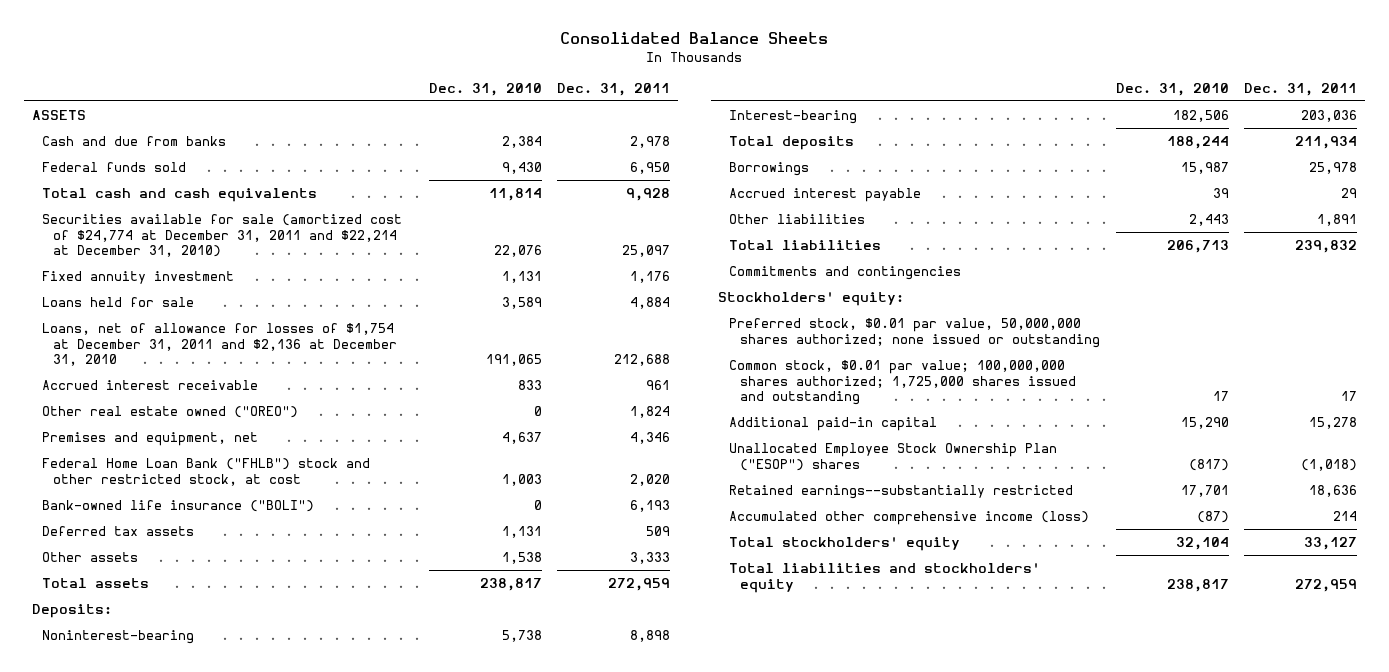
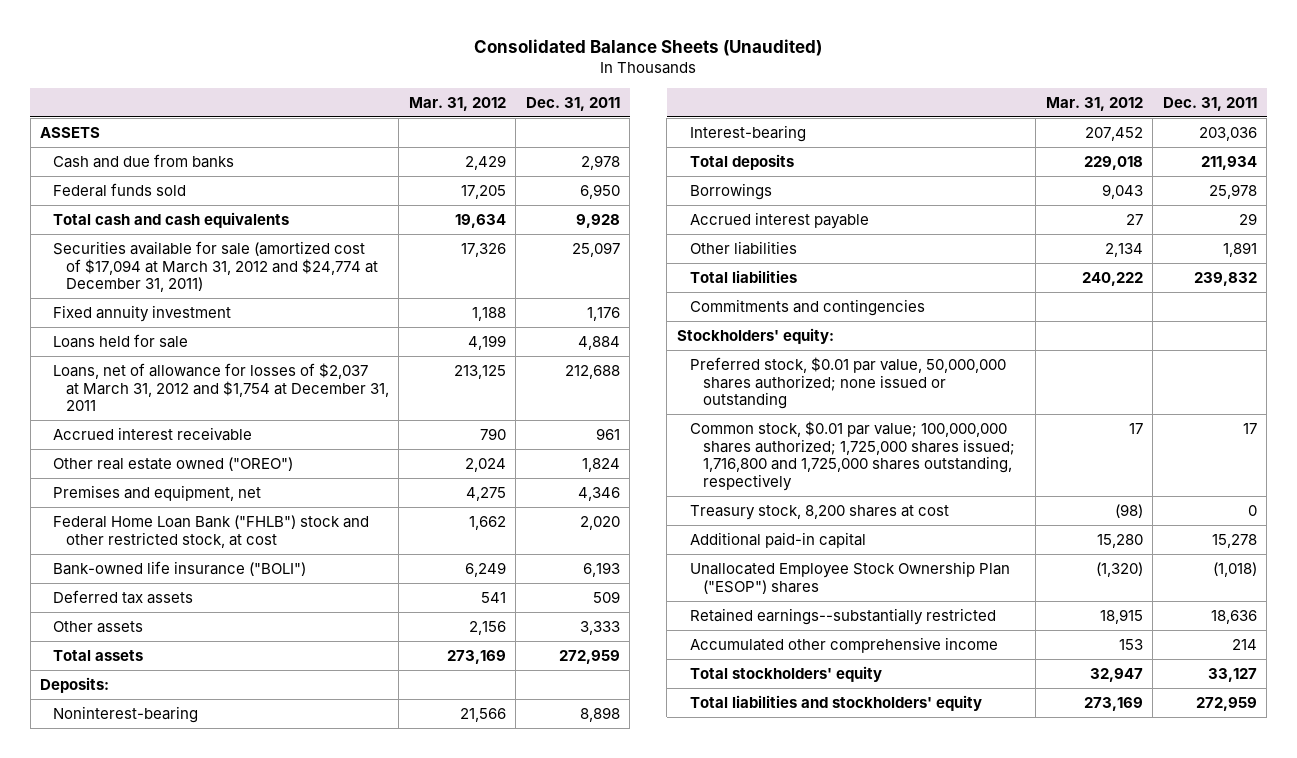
[560,32,829,45] Consolidated Balance Sheets -> [474,39,823,57] Consolidated Balance Sheets (Unaudited)
[428,82,542,96] Dec. 31, 2010 -> none
none -> [408,96,506,111] Mar. 31, 2012
[42,213,403,258] Securities available for sale (amortized cost of $24,774 at December 31, 2011 and $22,214 at December 31, 2010) -> [53,240,378,293] Securities available for sale (amortized cost of $17,094 at March 31, 2012 and $24,774 at December 31, 2011)
[42,322,398,367] Loans, net of allowance for losses of $1,754 at December 31, 2011 and $2,136 at December 31, 2010 -> [53,362,389,412] Loans, net of allowance for losses of $2,037 at March 31, 2012 and $1,754 at December 31, 2011
[729,359,1077,406] Common stock, $0.01 par value; 100,000,000 shares authorized; 1,725,000 shares issued and outstanding -> [689,420,1015,492] Common stock, $0.01 par value; 100,000,000 shares authorized; 1,725,000 shares issued; 1,716,800 and 1,725,000 shares outstanding, respectively
none -> [689,504,949,520] Treasury stock, 8,200 shares at cost
[729,510,1090,525] Accumulated other comprehensive income (loss) -> [689,636,998,653] Accumulated other comprehensive income

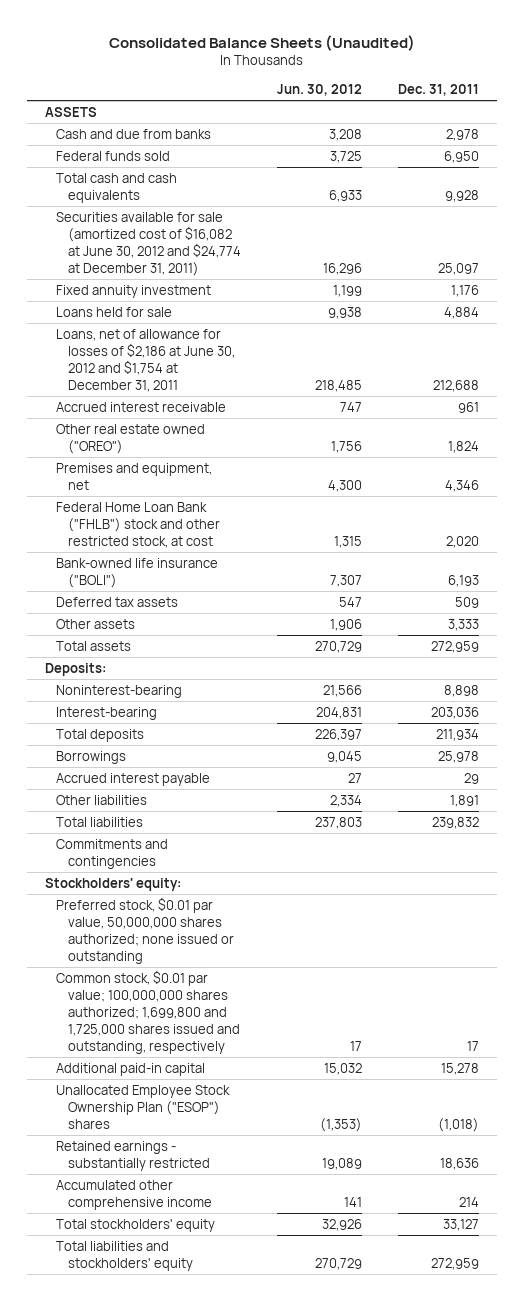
[408,96,506,111] Mar. 31, 2012 -> none
none -> [276,84,362,97] Jun. 30, 2012
[53,240,378,293] Securities available for sale (amortized cost of $17,094 at March 31, 2012 and $24,774 at December 31, 2011) -> [56,211,241,276] Securities available for sale (amortized cost of $16,082 at June 30, 2012 and $24,774 at December 31, 2011)
[53,362,389,412] Loans, net of allowance for losses of $2,037 at March 31, 2012 and $1,754 at December 31, 2011 -> [56,328,235,392] Loans, net of allowance for losses of $2,186 at June 30, 2012 and $1,754 at December 31, 2011
[689,504,949,520] Treasury stock, 8,200 shares at cost -> none
[689,420,1015,492] Common stock, $0.01 par value; 100,000,000 shares authorized; 1,725,000 shares issued; 1,716,800 and 1,725,000 shares outstanding, respectively -> [56,969,240,1054] Common stock, $0.01 par value; 100,000,000 shares authorized; 1,699,800 and 1,725,000 shares issued and outstanding, respectively
[689,607,996,625] Retained earnings--substantially restricted -> [56,1140,210,1171] Retained earnings - substantially restricted

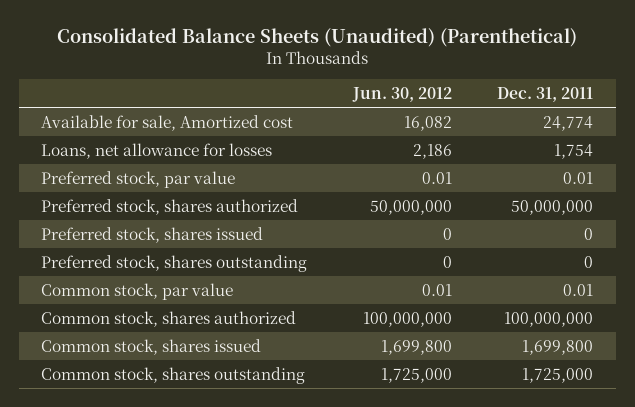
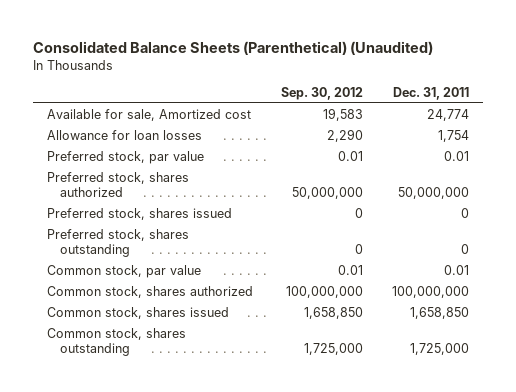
[57,27,578,47] Consolidated Balance Sheets (Unaudited) (Parenthetical) -> [33,40,434,55] Consolidated Balance Sheets (Parenthetical) (Unaudited)
[351,86,452,102] Jun. 30, 2012 -> none
none -> [281,87,364,101] Sep. 30, 2012
[41,142,273,159] Loans, net allowance for losses -> [47,129,203,140] Allowance for loan losses
[522,339,594,355] 1,699,800 -> [409,306,469,319] 1,658,850

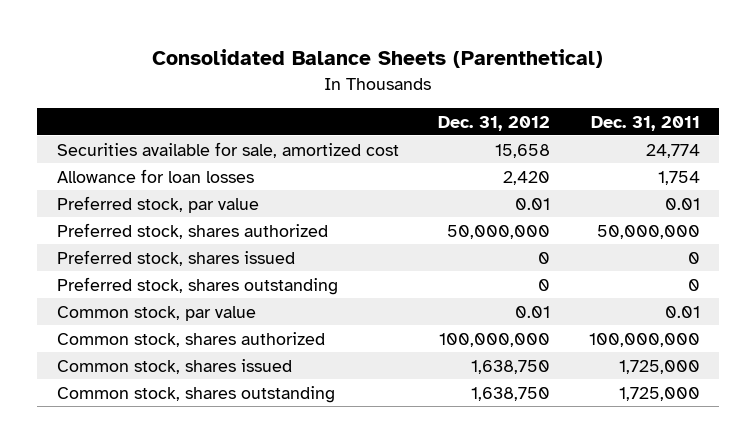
[33,40,434,55] Consolidated Balance Sheets (Parenthetical) (Unaudited) -> [152,49,604,69] Consolidated Balance Sheets (Parenthetical)
[281,87,364,101] Sep. 30, 2012 -> none
none -> [437,115,550,131] Dec. 31, 2012
[47,108,252,121] Available for sale, Amortized cost -> [56,141,399,158] Securities available for sale, amortized cost
[409,306,469,319] 1,658,850 -> [618,359,700,374] 1,725,000

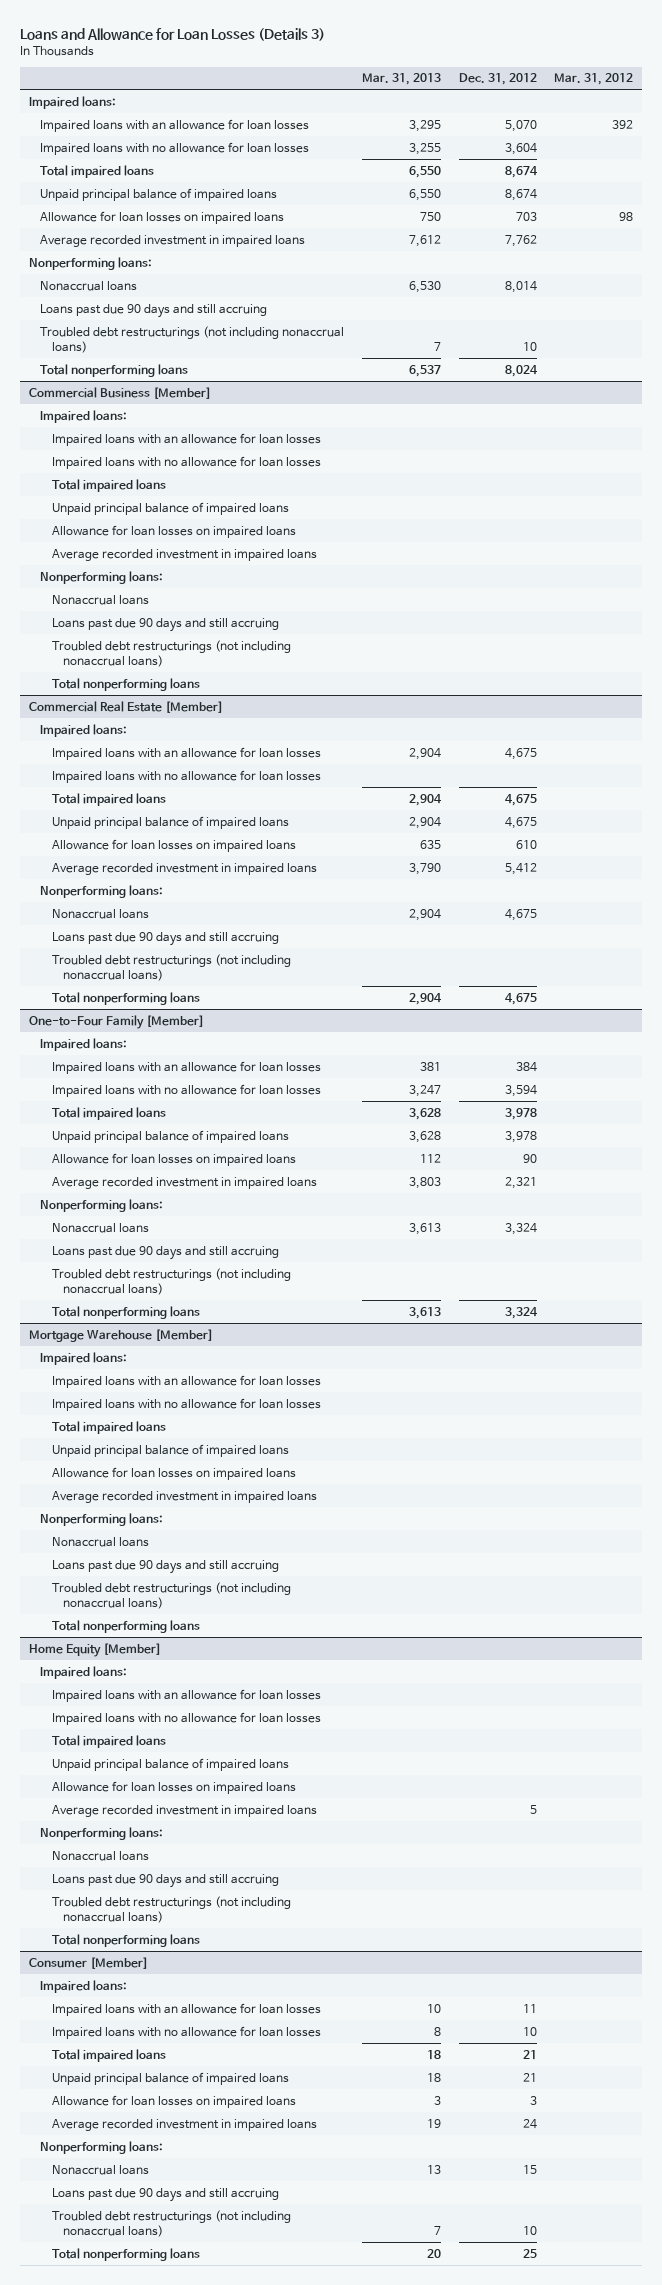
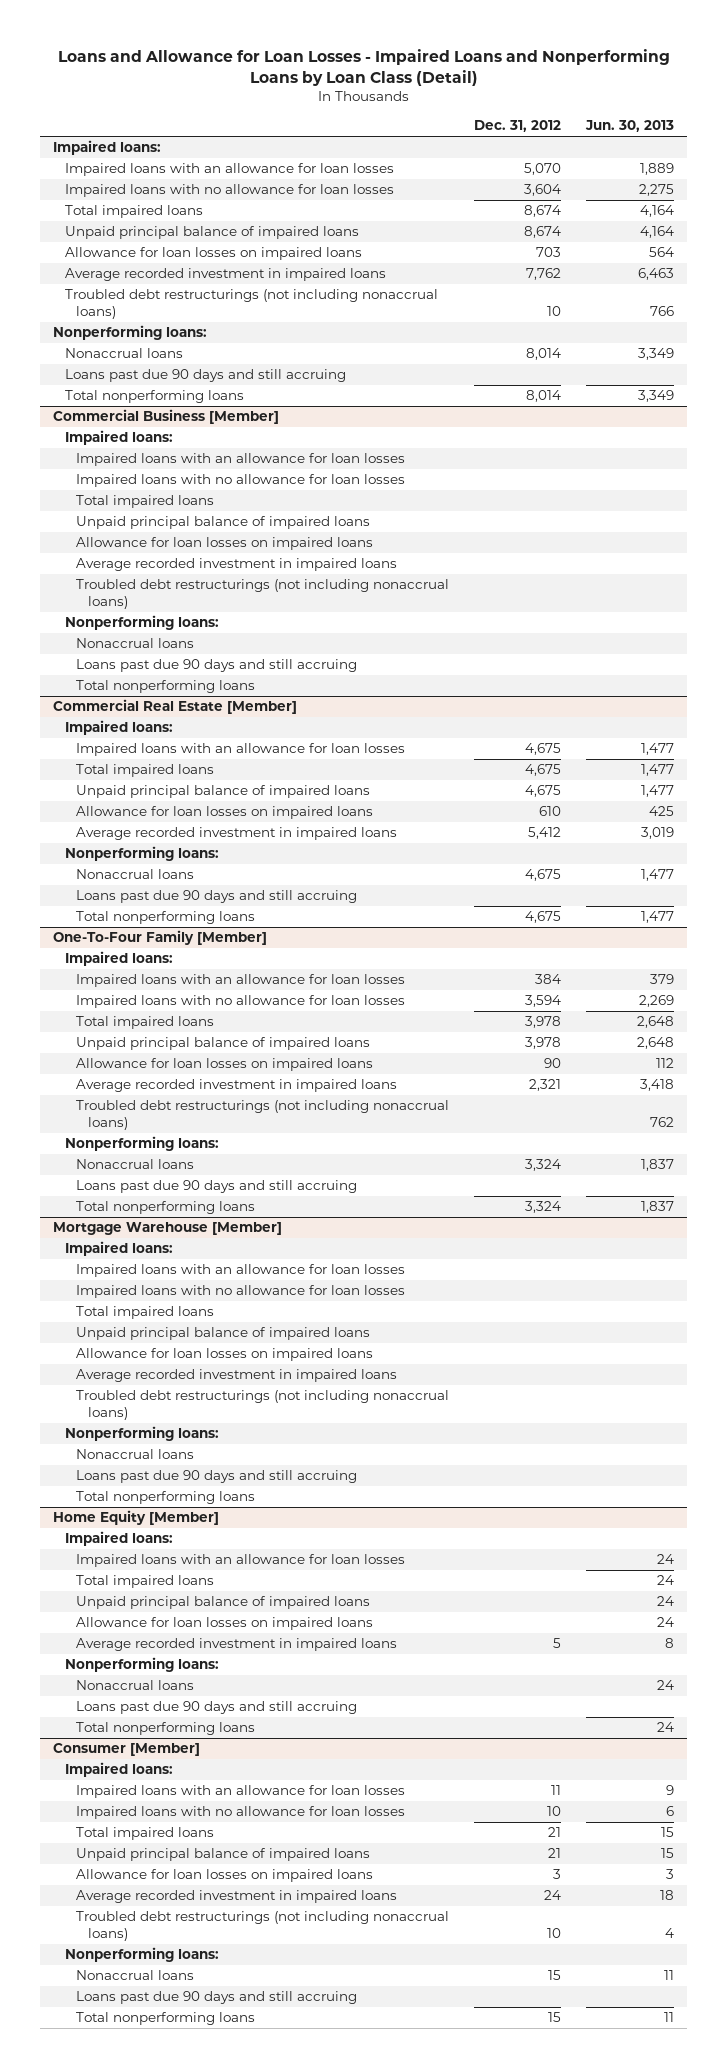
[20,27,326,41] Loans and Allowance for Loan Losses (Details 3) -> [57,48,670,86] Loans and Allowance for Loan Losses - Impaired Loans and Nonperforming Loans by Loan Class (Detail)
[362,73,442,86] Mar. 31, 2013 -> none
[554,73,634,86] Mar. 31, 2012 -> none
none -> [585,120,675,133] Jun. 30, 2013
[40,325,345,353] Troubled debt restructurings (not including nonaccrual loans) -> [64,289,438,320] Troubled debt restructurings (not including nonaccrual loans)
[504,364,538,377] 8,024 -> [526,390,562,403] 8,014
[51,639,291,667] Troubled debt restructurings (not including nonaccrual loans) -> [76,579,450,610] Troubled debt restructurings (not including nonaccrual loans)
[51,769,321,783] Impaired loans with no allowance for loan losses -> none
[51,953,291,981] Troubled debt restructurings (not including nonaccrual loans) -> none
[28,1014,204,1029] One-to-Four Family [Member] -> [52,930,267,946] One-To-Four Family [Member]
none -> [76,1100,450,1131] Troubled debt restructurings (not including nonaccrual loans)
[51,1267,291,1295] Troubled debt restructurings (not including nonaccrual loans) -> none
[51,1581,291,1609] Troubled debt restructurings (not including nonaccrual loans) -> [76,1390,450,1421] Troubled debt restructurings (not including nonaccrual loans)
[51,1711,321,1725] Impaired loans with no allowance for loan losses -> none
[51,1895,291,1923] Troubled debt restructurings (not including nonaccrual loans) -> none
[51,2209,291,2237] Troubled debt restructurings (not including nonaccrual loans) -> [76,1911,450,1942] Troubled debt restructurings (not including nonaccrual loans)
[522,2248,537,2258] 25 -> [548,2012,562,2023] 15

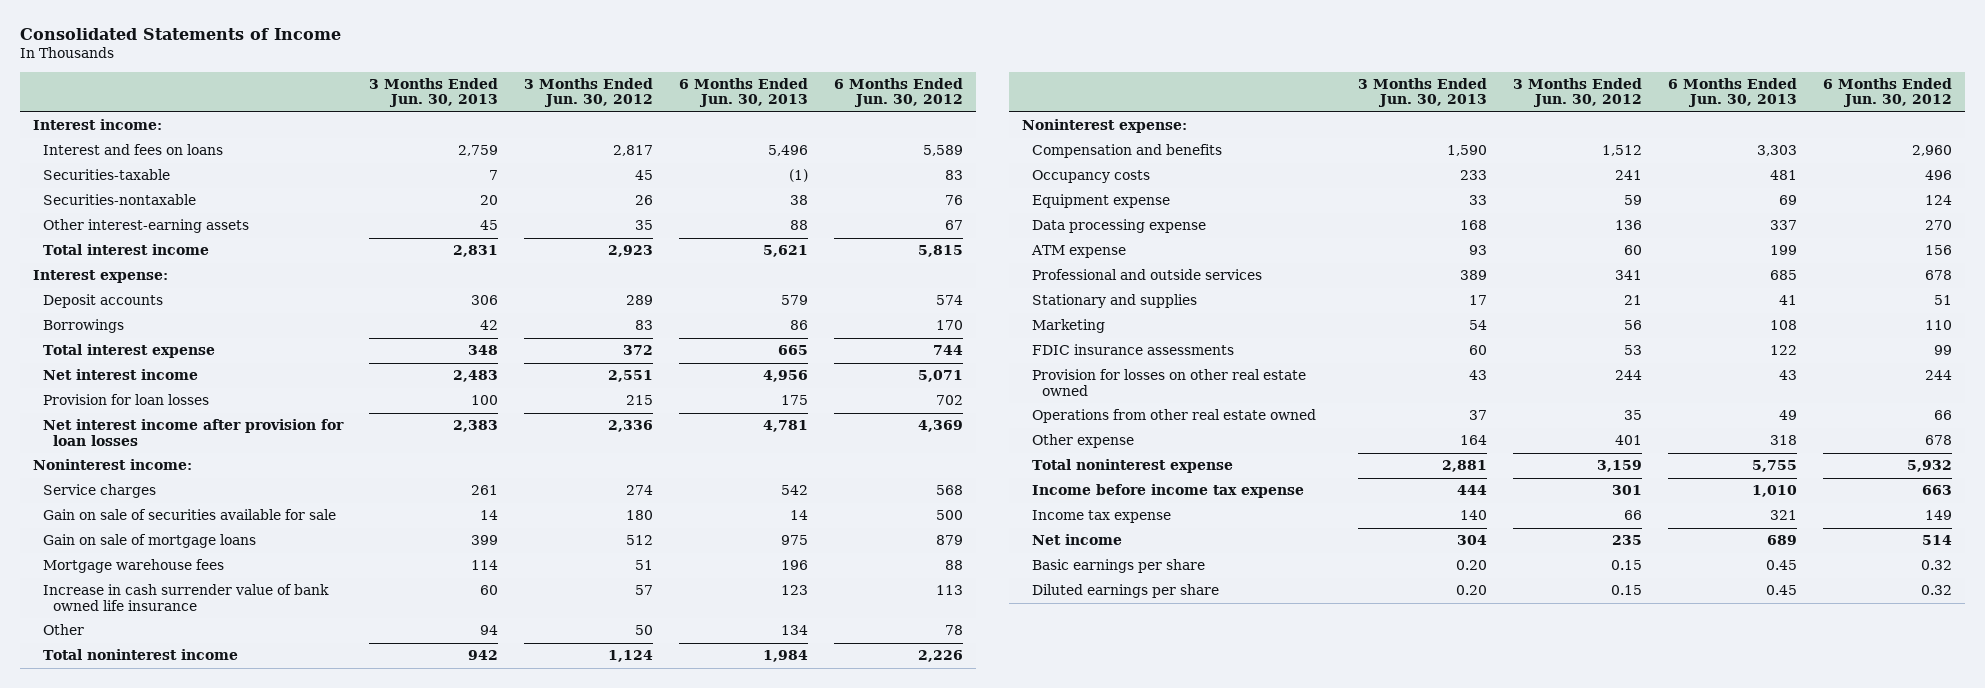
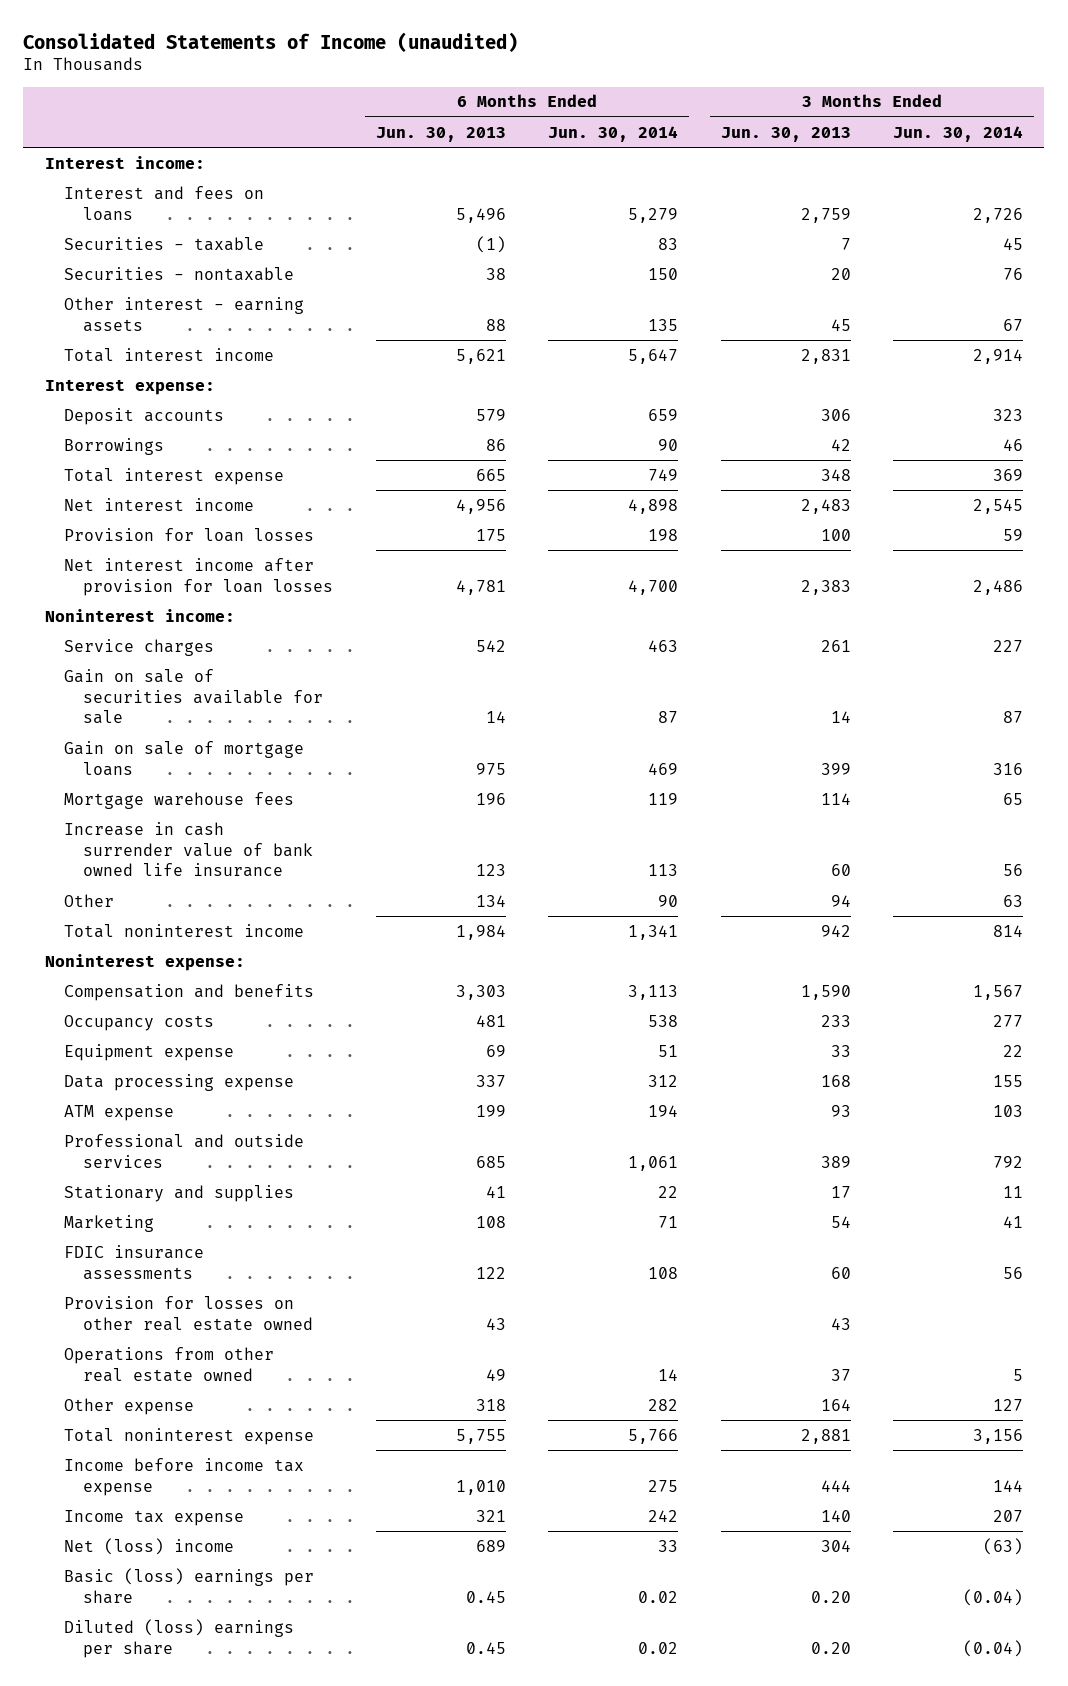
[19,28,341,41] Consolidated Statements of Income -> [23,31,519,52] Consolidated Statements of Income (unaudited)
[523,77,653,108] 3 Months Ended Jun. 30, 2012 -> none
[833,77,963,108] 6 Months Ended Jun. 30, 2012 -> none
none -> [548,125,679,142] Jun. 30, 2014
none -> [893,125,1024,142] Jun. 30, 2014
[42,169,170,181] Securities-taxable -> [63,236,264,251] Securities - taxable
[42,194,196,206] Securities-nontaxable -> [63,266,294,281] Securities - nontaxable
[42,219,249,234] Other interest-earning assets -> [63,296,304,332] Other interest - earning assets
[1031,534,1122,546] Net income -> [63,1537,234,1555] Net (loss) income
[1031,559,1205,574] Basic earnings per share -> [63,1567,314,1604] Basic (loss) earnings per share
[1031,584,1219,599] Diluted earnings per share -> [63,1618,294,1658] Diluted (loss) earnings per share

